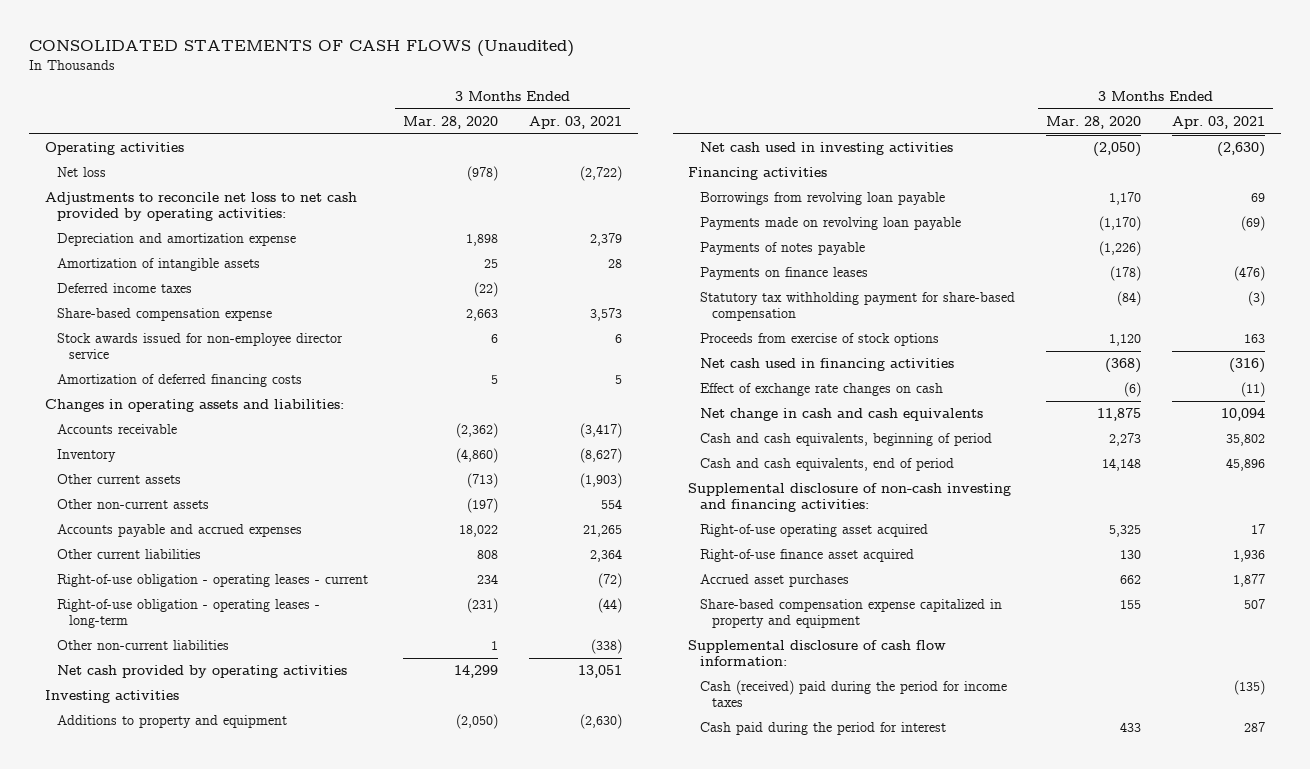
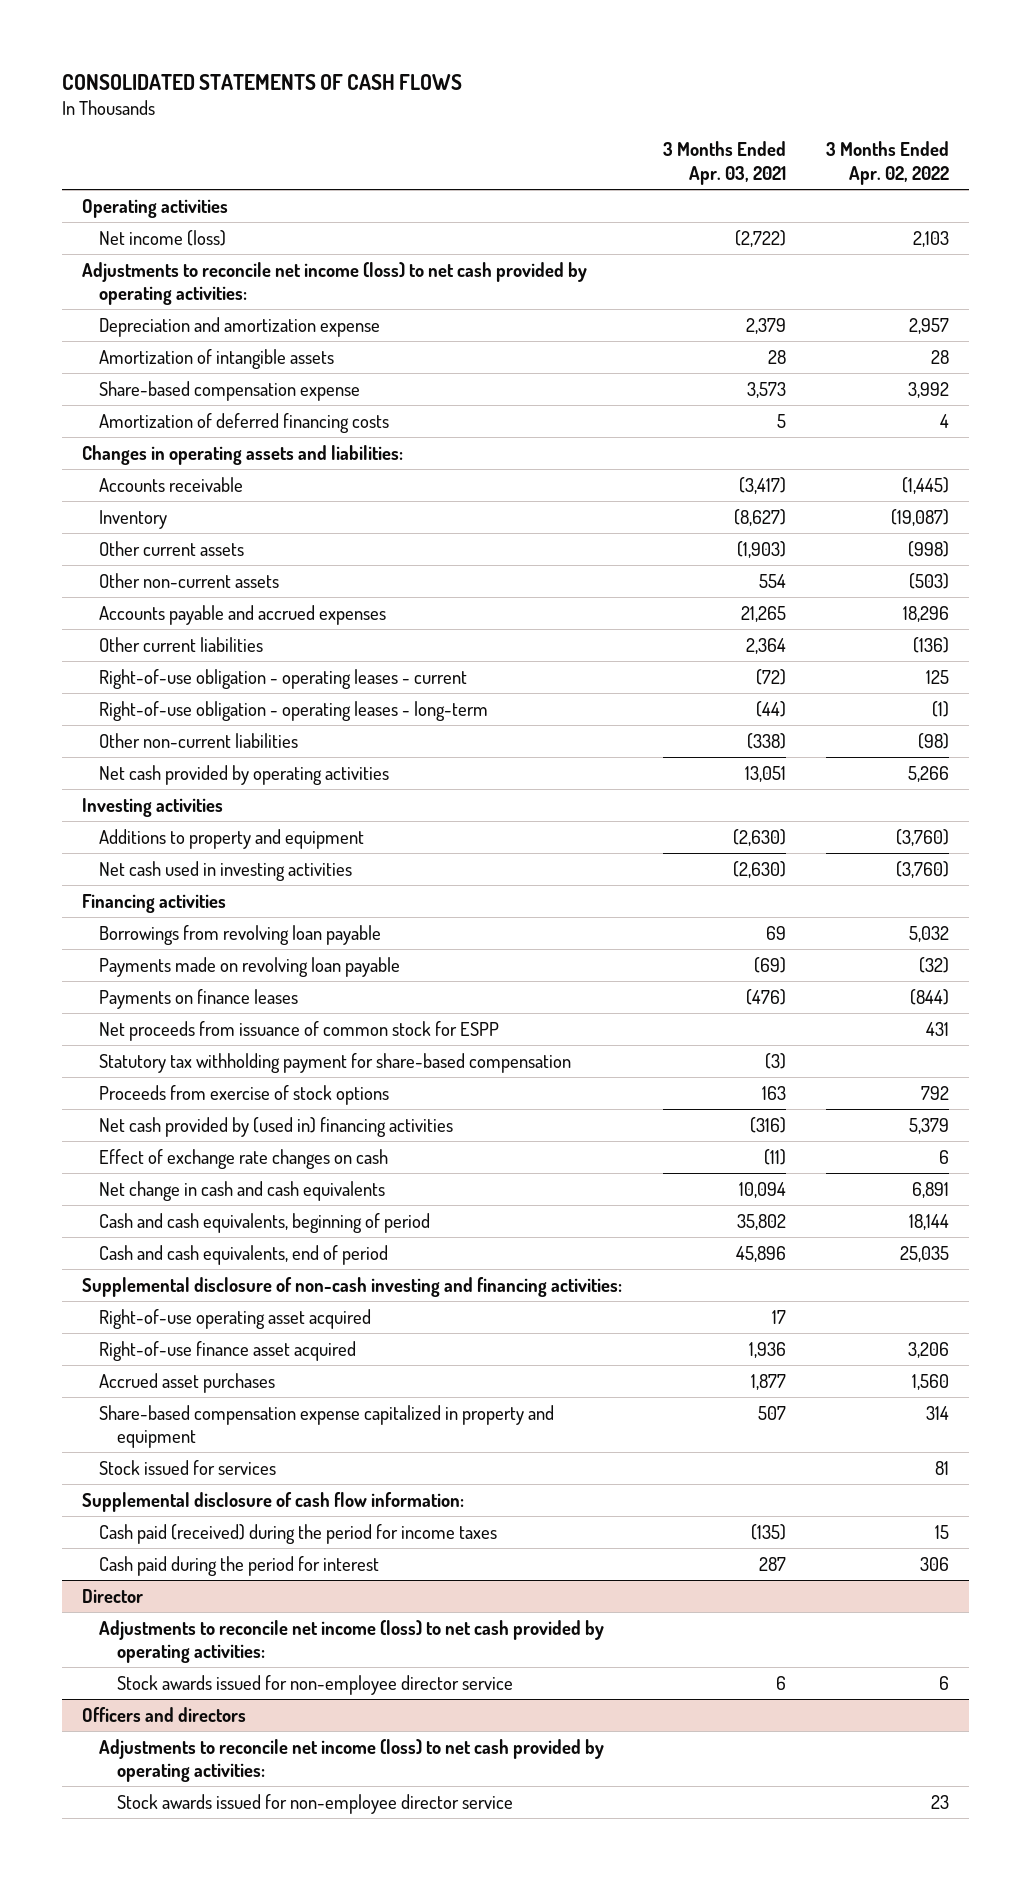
[29,40,575,58] CONSOLIDATED STATEMENTS OF CASH FLOWS (Unaudited) -> [61,74,462,91] CONSOLIDATED STATEMENTS OF CASH FLOWS
[403,116,499,130] Mar. 28, 2020 -> none
none -> [826,141,950,185] 3 Months Ended Apr. 02, 2022
[57,167,107,178] Net loss -> [99,229,227,246] Net income (loss)
[44,192,357,222] Adjustments to reconcile net loss to net cash provided by operating activities: -> [81,261,587,306] Adjustments to reconcile net income (loss) to net cash provided by operating activities:
[57,283,193,294] Deferred income taxes -> none
[57,333,344,360] Stock awards issued for non-employee director service -> none
[700,242,866,256] Payments of notes payable -> none
none -> [99,1020,500,1041] Net proceeds from issuance of common stock for ESPP
[700,358,955,372] Net cash used in financing activities -> [99,1116,454,1137] Net cash provided by (used in) financing activities
none -> [99,1459,277,1475] Stock issued for services
[700,680,1008,708] Cash (received) paid during the period for income taxes -> [99,1523,498,1544] Cash paid (received) during the period for income taxes
none -> [81,1588,143,1603] Director
none -> [99,1619,605,1664] Adjustments to reconcile net income (loss) to net cash provided by operating activities:
none -> [116,1674,513,1695] Stock awards issued for non-employee director service
none -> [81,1706,246,1722] Officers and directors
none -> [99,1738,605,1783] Adjustments to reconcile net income (loss) to net cash provided by operating activities:
none -> [116,1793,513,1814] Stock awards issued for non-employee director service

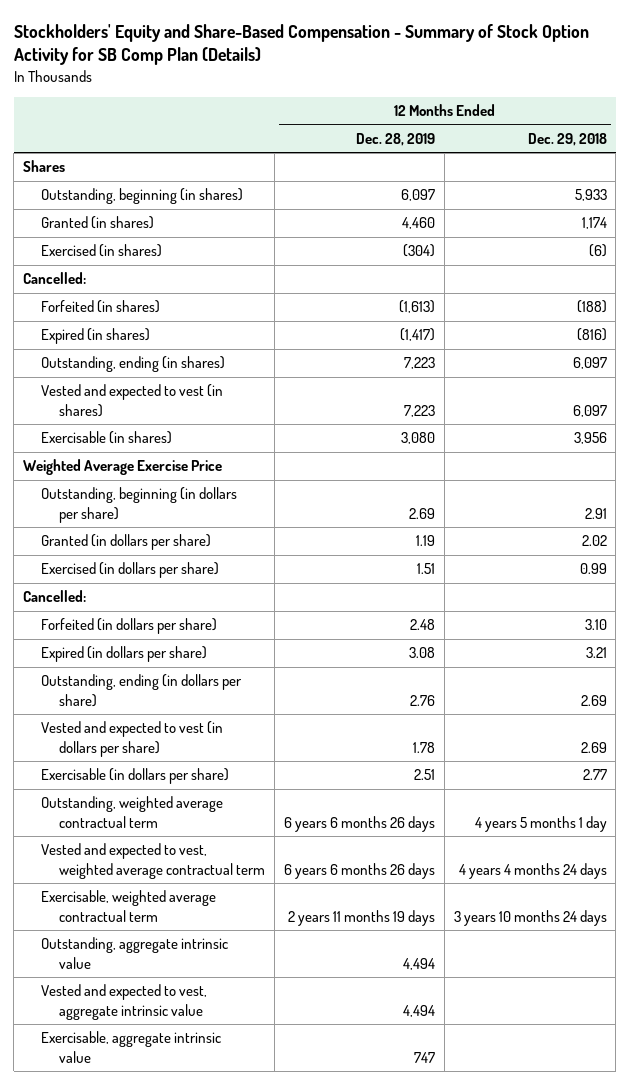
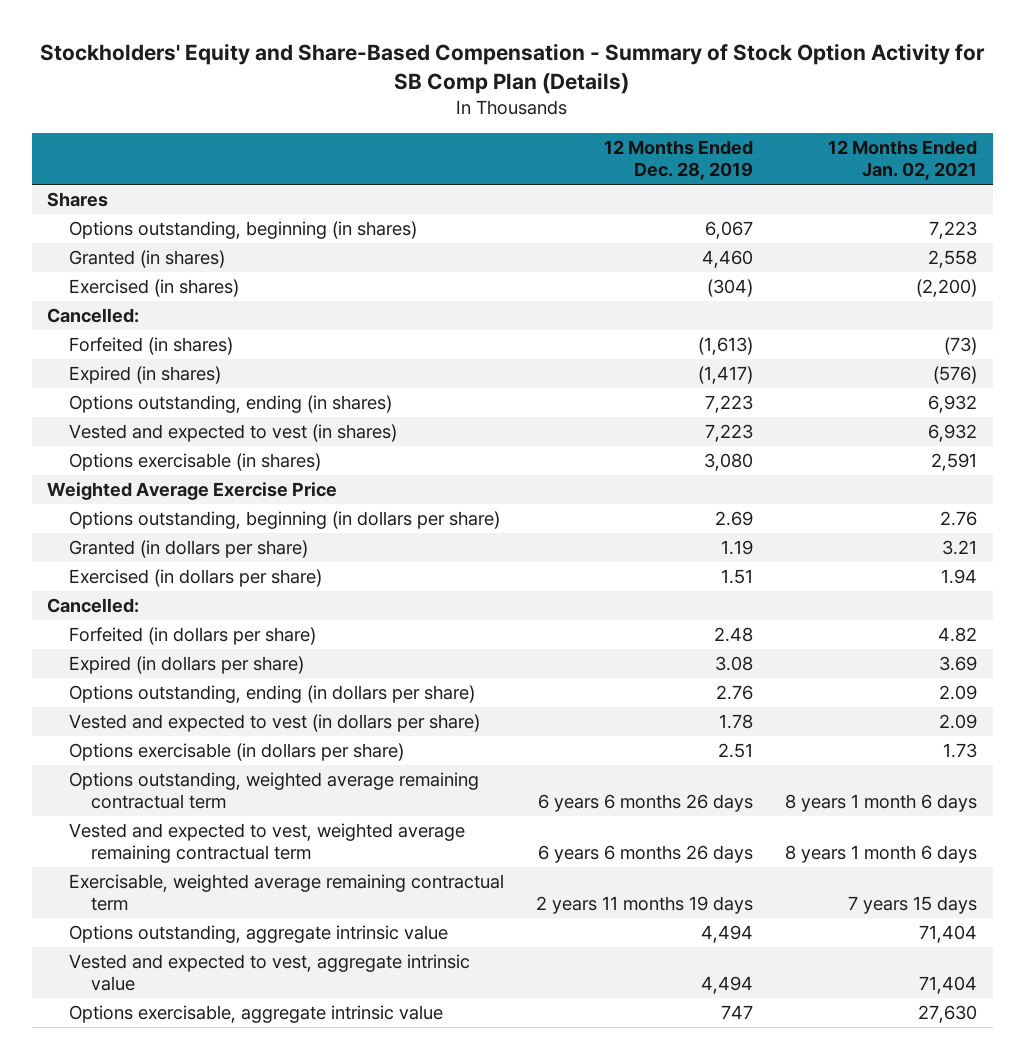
[527,133,607,147] Dec. 29, 2018 -> none
none -> [827,139,977,181] 12 Months Ended Jan. 02, 2021
[41,188,244,205] Outstanding, beginning (in shares) -> [69,221,418,240] Options outstanding, beginning (in shares)
[400,189,435,202] 6,097 -> [705,221,754,240] 6,067
[41,356,226,373] Outstanding, ending (in shares) -> [69,395,393,414] Options outstanding, ending (in shares)
[41,431,173,445] Exercisable (in shares) -> [69,453,322,472] Options exercisable (in shares)
[41,487,238,523] Outstanding, beginning (in dollars per share) -> [69,511,501,530] Options outstanding, beginning (in dollars per share)
[41,674,243,707] Outstanding, ending (in dollars per share) -> [69,685,476,704] Options outstanding, ending (in dollars per share)
[41,768,230,785] Exercisable (in dollars per share) -> [69,743,405,762] Options exercisable (in dollars per share)
[41,796,224,828] Outstanding, weighted average contractual term -> [69,772,480,810] Options outstanding, weighted average remaining contractual term
[41,843,266,879] Vested and expected to vest, weighted average contractual term -> [69,823,466,864] Vested and expected to vest, weighted average remaining contractual term
[41,890,217,922] Exercisable, weighted average contractual term -> [69,874,505,912] Exercisable, weighted average remaining contractual term
[41,937,229,969] Outstanding, aggregate intrinsic value -> [69,925,449,944] Options outstanding, aggregate intrinsic value
[41,1031,222,1063] Exercisable, aggregate intrinsic value -> [69,1005,444,1024] Options exercisable, aggregate intrinsic value

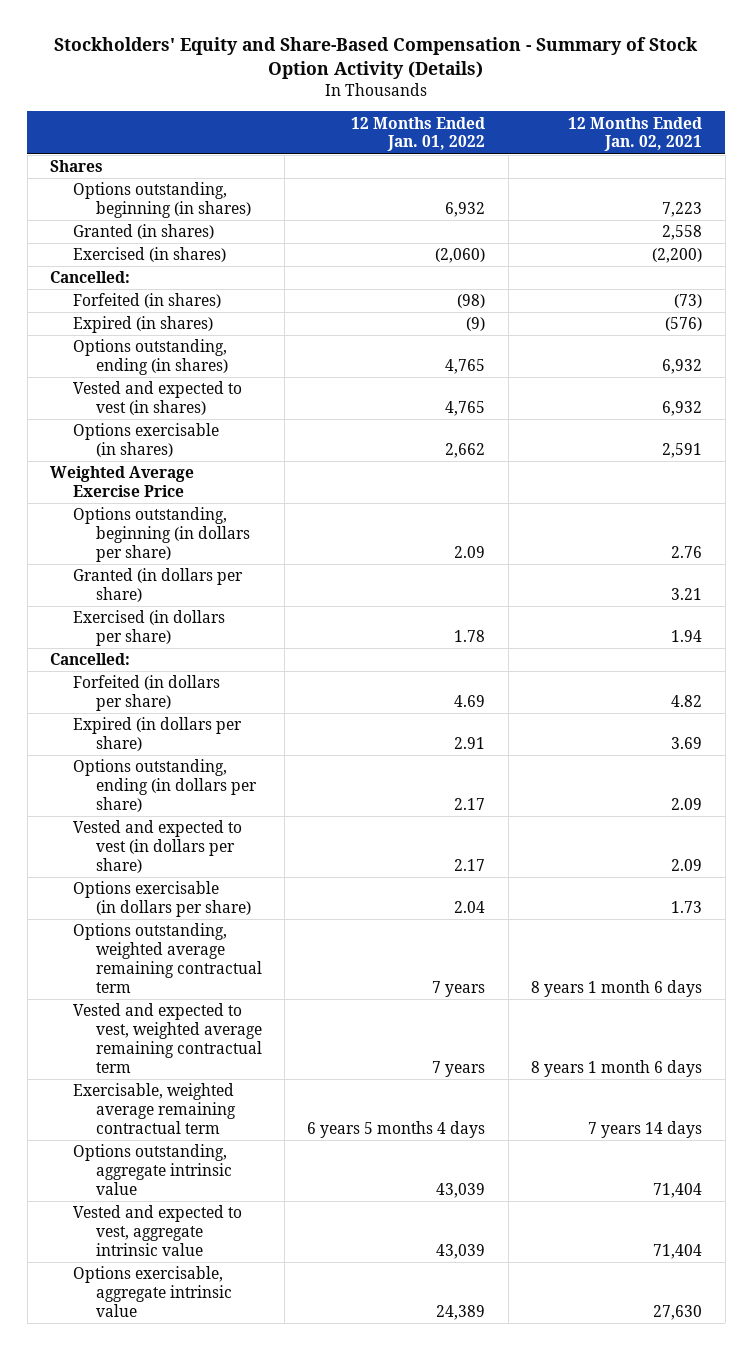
[40,43,986,95] Stockholders' Equity and Share-Based Compensation - Summary of Stock Option Activity for SB Comp Plan (Details) -> [54,37,699,80] Stockholders' Equity and Share-Based Compensation - Summary of Stock Option Activity (Details)
[604,139,754,181] 12 Months Ended Dec. 28, 2019 -> none
none -> [351,116,486,152] 12 Months Ended Jan. 01, 2022
[847,896,977,915] 7 years 15 days -> [588,1120,703,1138] 7 years 14 days

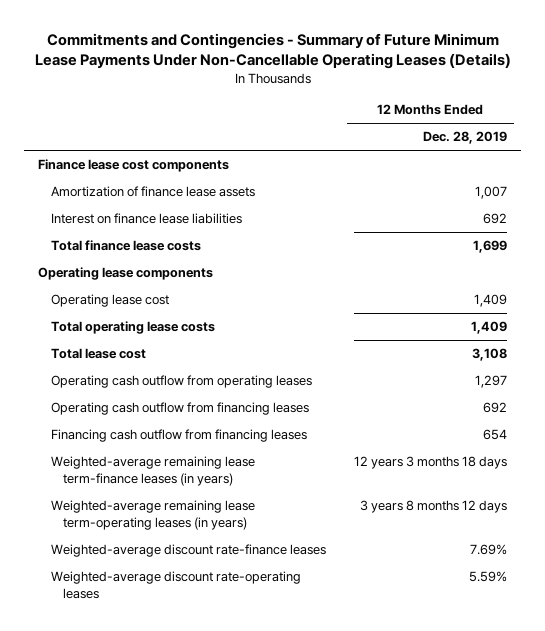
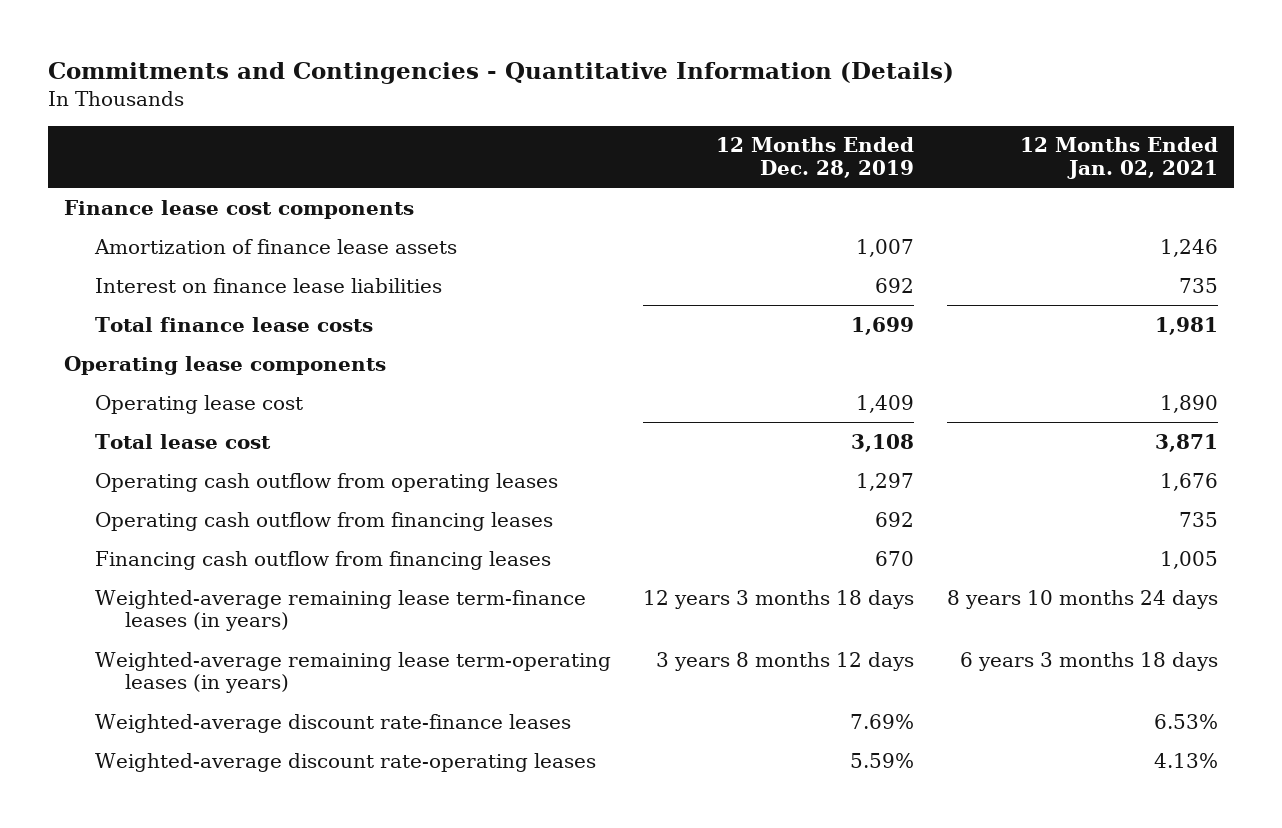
[34,32,511,70] Commitments and Contingencies - Summary of Future Minimum Lease Payments Under Non-Cancellable Operating Leases (Details) -> [47,61,954,84] Commitments and Contingencies - Quantitative Information (Details)
none -> [1019,137,1218,179] 12 Months Ended Jan. 02, 2021
[50,321,215,335] Total operating lease costs -> none
[482,429,507,441] 654 -> [875,550,915,566] 670

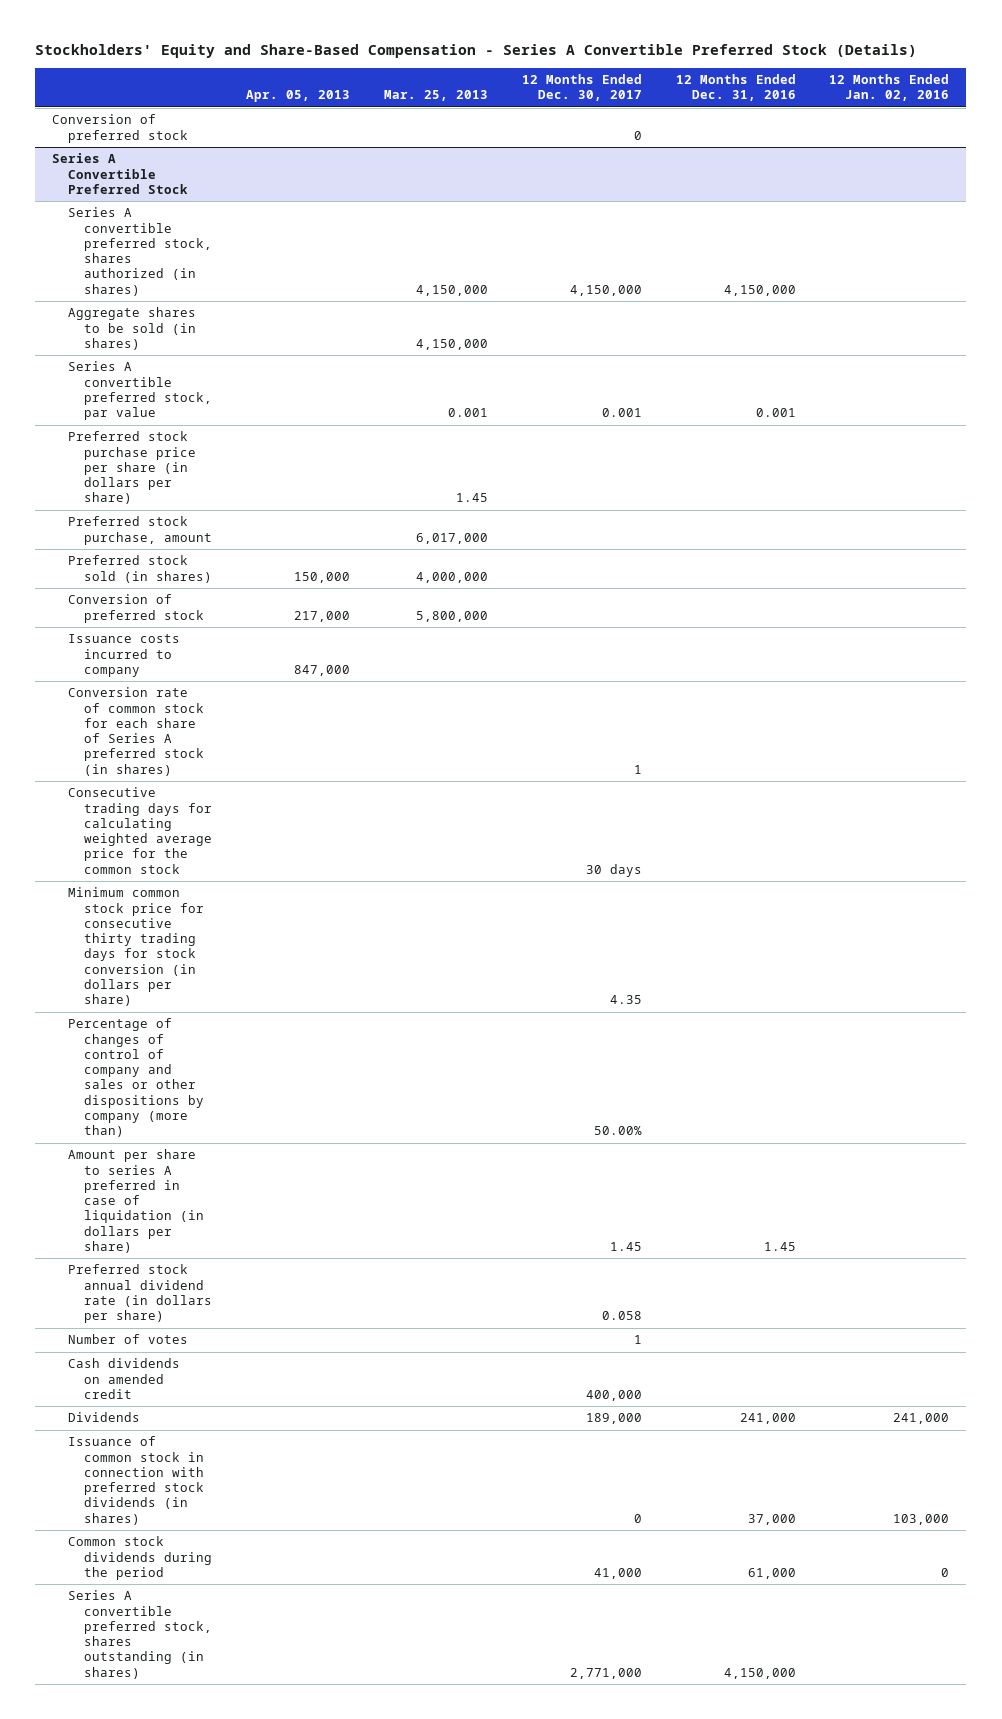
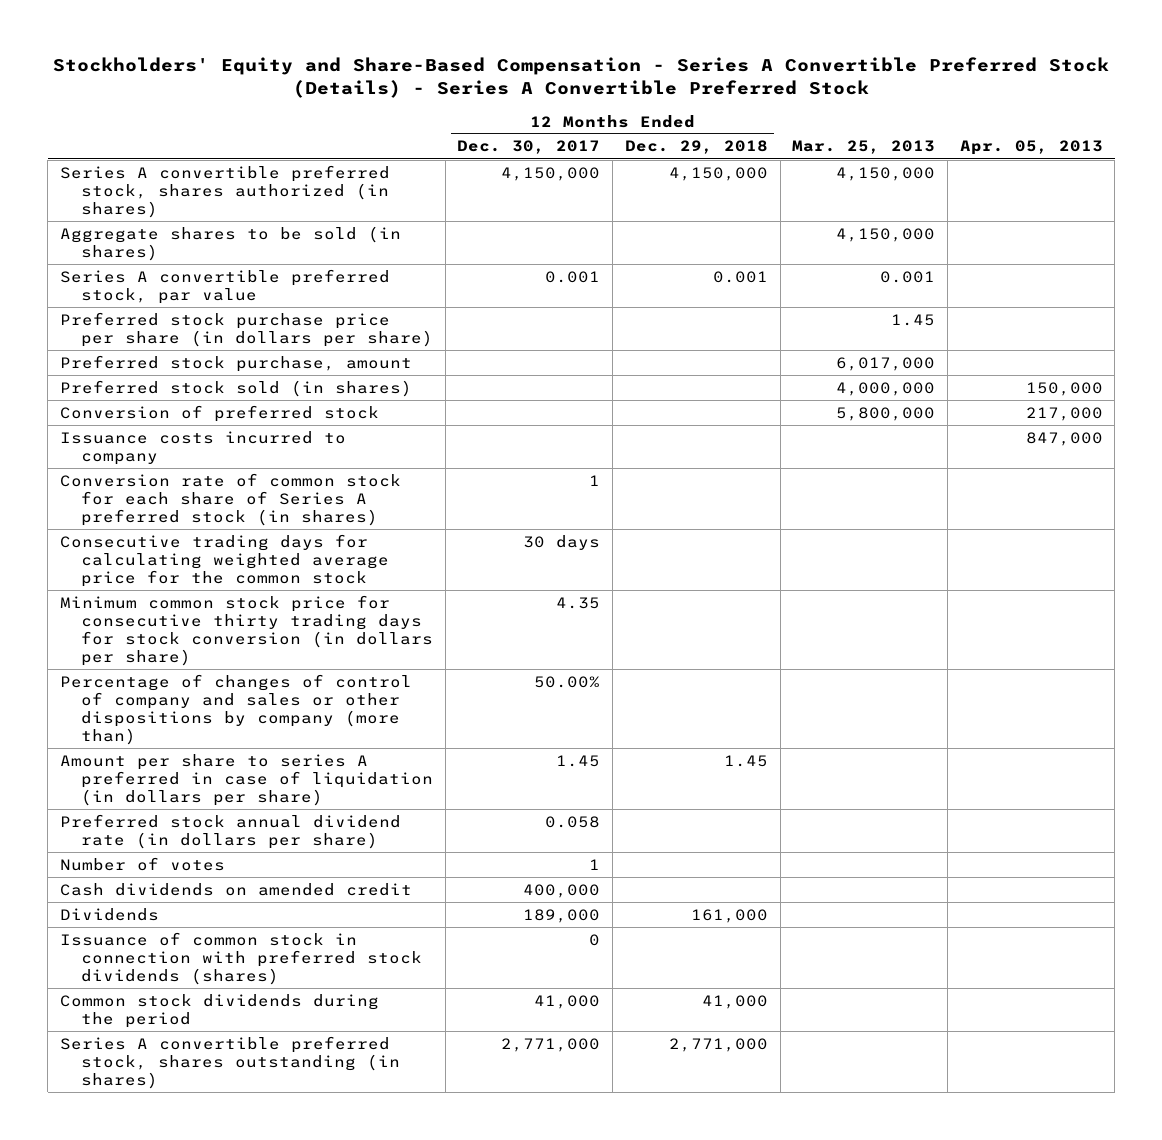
[35,43,918,58] Stockholders' Equity and Share-Based Compensation - Series A Convertible Preferred Stock (Details) -> [53,56,1110,99] Stockholders' Equity and Share-Based Compensation - Series A Convertible Preferred Stock (Details) - Series A Convertible Preferred Stock
[675,74,796,102] 12 Months Ended Dec. 31, 2016 -> none
[829,74,950,102] 12 Months Ended Jan. 02, 2016 -> none
none -> [624,140,768,155] Dec. 29, 2018
[52,114,189,143] Conversion of preferred stock -> none
[52,153,189,194] Series A Convertible Preferred Stock -> none
[68,1436,205,1525] Issuance of common stock in connection with preferred stock dividends (in shares) -> [59,931,423,985] Issuance of common stock in connection with preferred stock dividends (shares)

